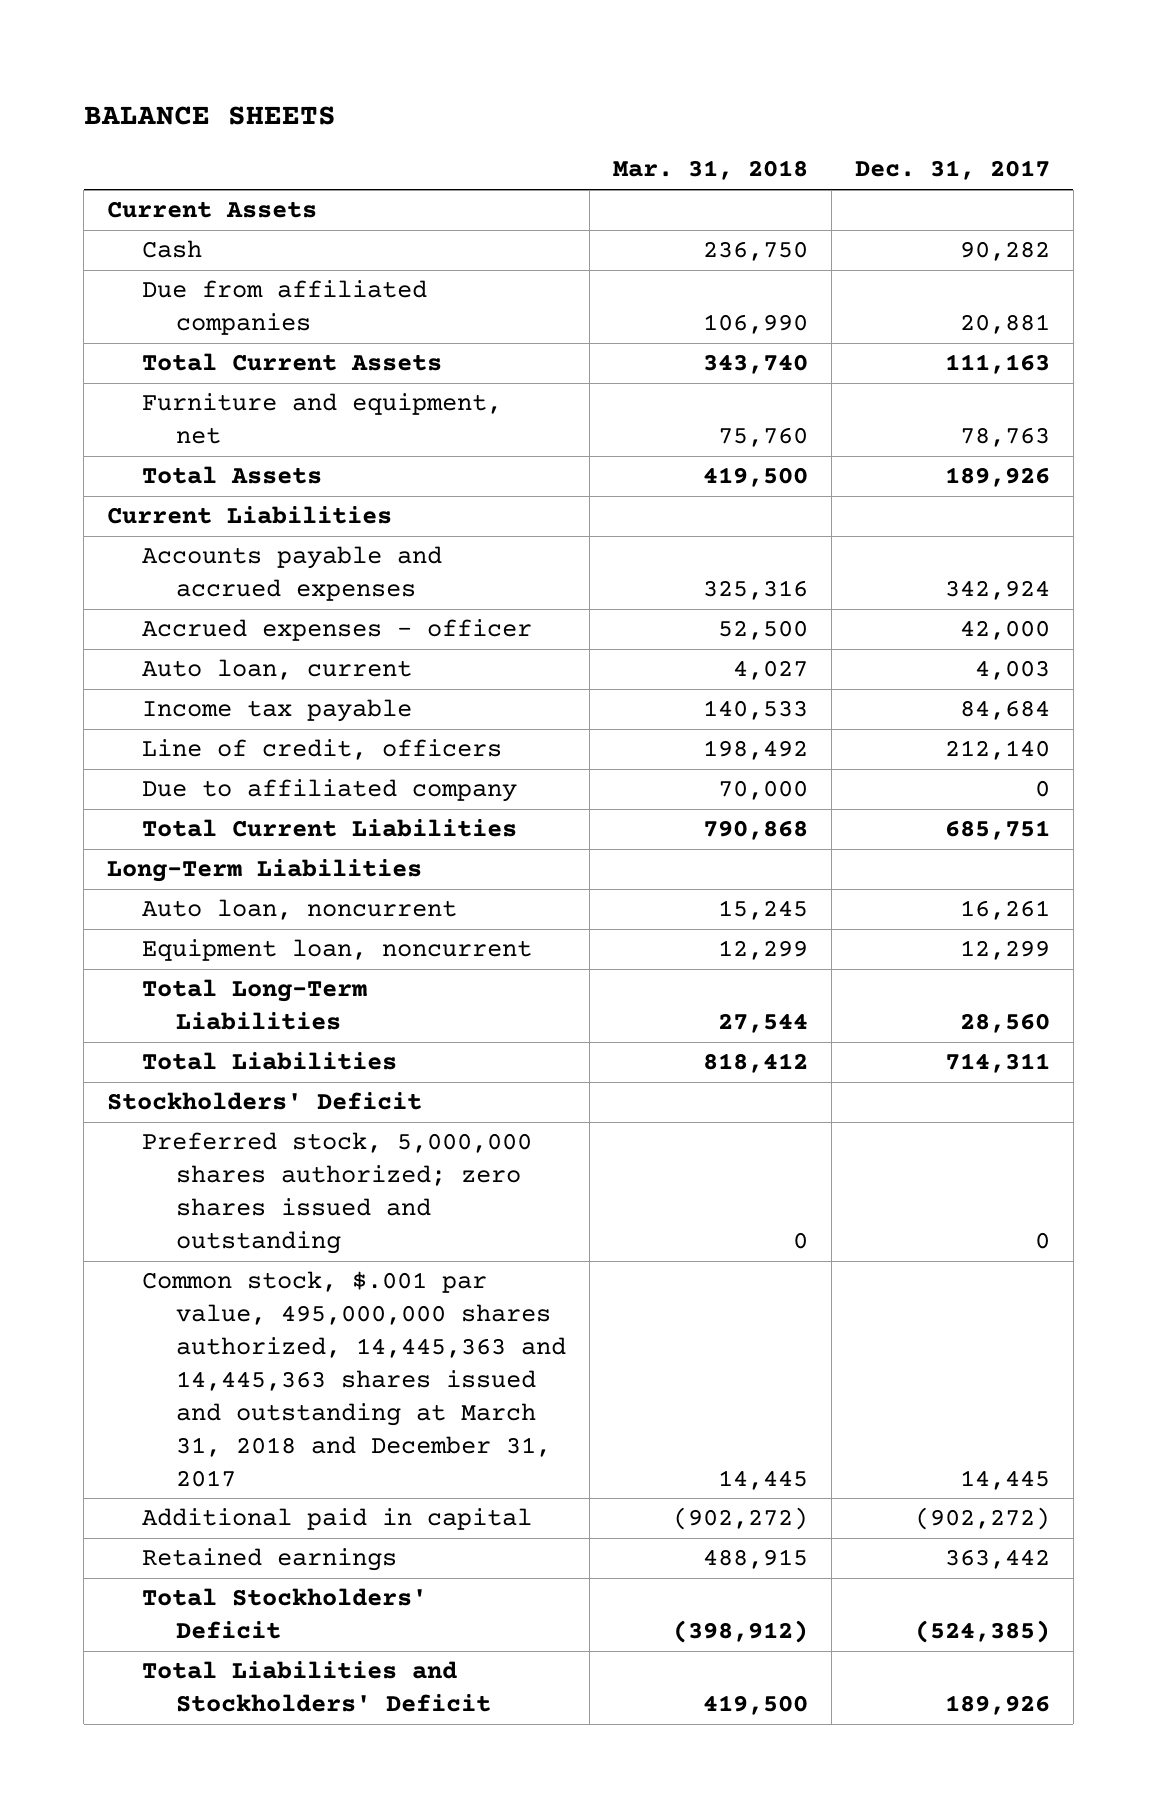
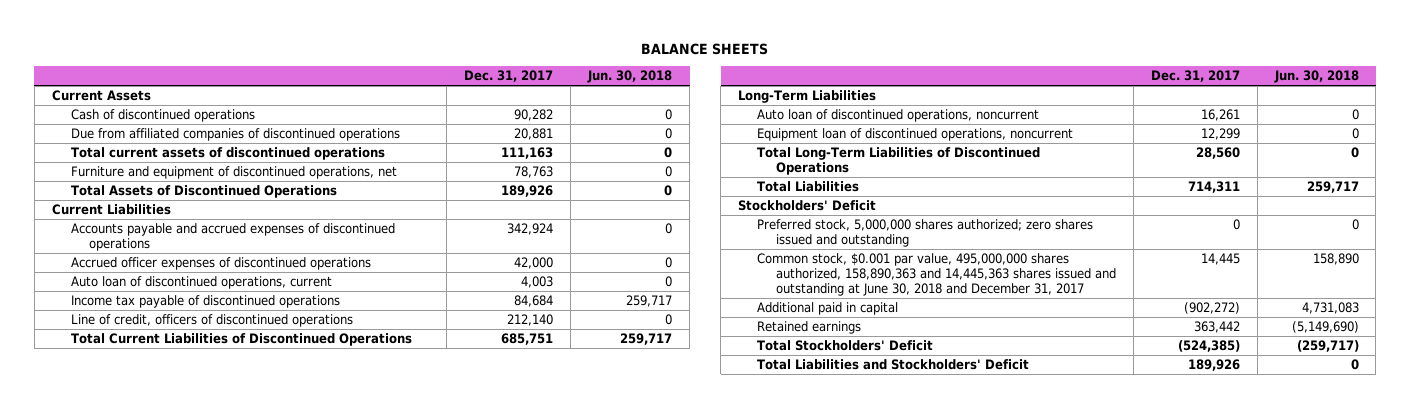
[612,160,808,181] Mar. 31, 2018 -> none
none -> [587,70,673,84] Jun. 30, 2018
[141,240,202,259] Cash -> [70,109,255,123] Cash of discontinued operations
[141,280,427,336] Due from affiliated companies -> [70,128,400,142] Due from affiliated companies of discontinued operations
[141,353,442,372] Total Current Assets -> [70,147,385,161] Total current assets of discontinued operations
[141,393,502,445] Furniture and equipment, net -> [70,166,397,180] Furniture and equipment of discontinued operations, net
[141,466,322,485] Total Assets -> [70,185,337,199] Total Assets of Discontinued Operations
[141,779,517,803] Due to affiliated company -> none
[141,546,442,602] Accounts payable and accrued expenses -> [70,223,395,252] Accounts payable and accrued expenses of discontinued operations
[141,619,532,642] Accrued expenses - officer -> [70,257,371,271] Accrued officer expenses of discontinued operations
[141,659,412,681] Auto loan, current -> [70,276,332,290] Auto loan of discontinued operations, current
[141,699,412,723] Income tax payable -> [70,295,340,309] Income tax payable of discontinued operations
[141,739,502,761] Line of credit, officers -> [70,314,353,328] Line of credit, officers of discontinued operations
[141,819,517,838] Total Current Liabilities -> [70,333,412,347] Total Current Liabilities of Discontinued Operations
[141,899,457,921] Auto loan, noncurrent -> [756,109,1039,123] Auto loan of discontinued operations, noncurrent
[141,939,532,962] Equipment loan, noncurrent -> [756,128,1073,142] Equipment loan of discontinued operations, noncurrent
[141,979,367,1031] Total Long-Term Liabilities -> [756,147,1040,176] Total Long-Term Liabilities of Discontinued Operations
[141,1271,566,1487] Common stock, $.001 par value, 495,000,000 shares authorized, 14,445,363 and 14,445,363 shares issued and outstanding at March 31, 2018 and December 31, 2017 -> [756,253,1116,297] Common stock, $0.001 par value, 495,000,000 shares authorized, 158,890,363 and 14,445,363 shares issued and outstanding at June 30, 2018 and December 31, 2017

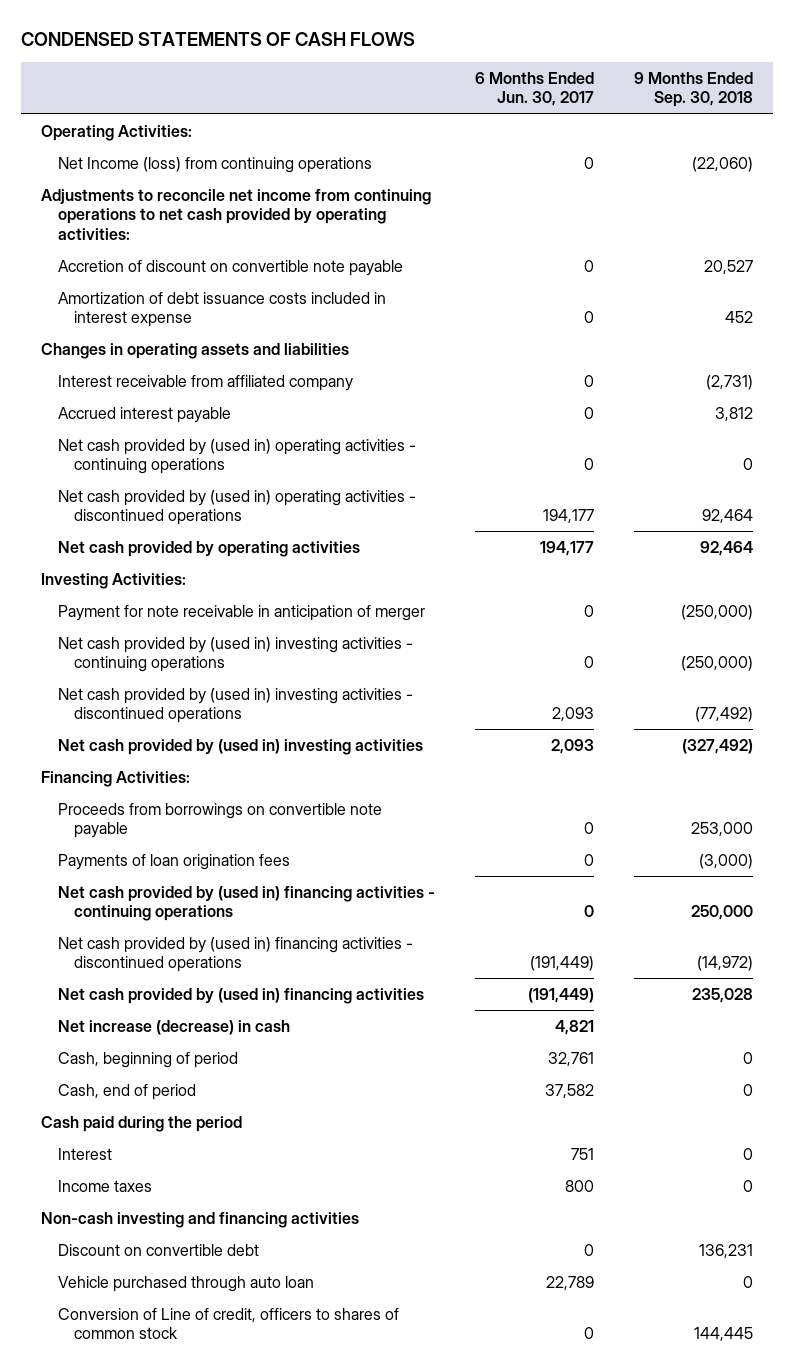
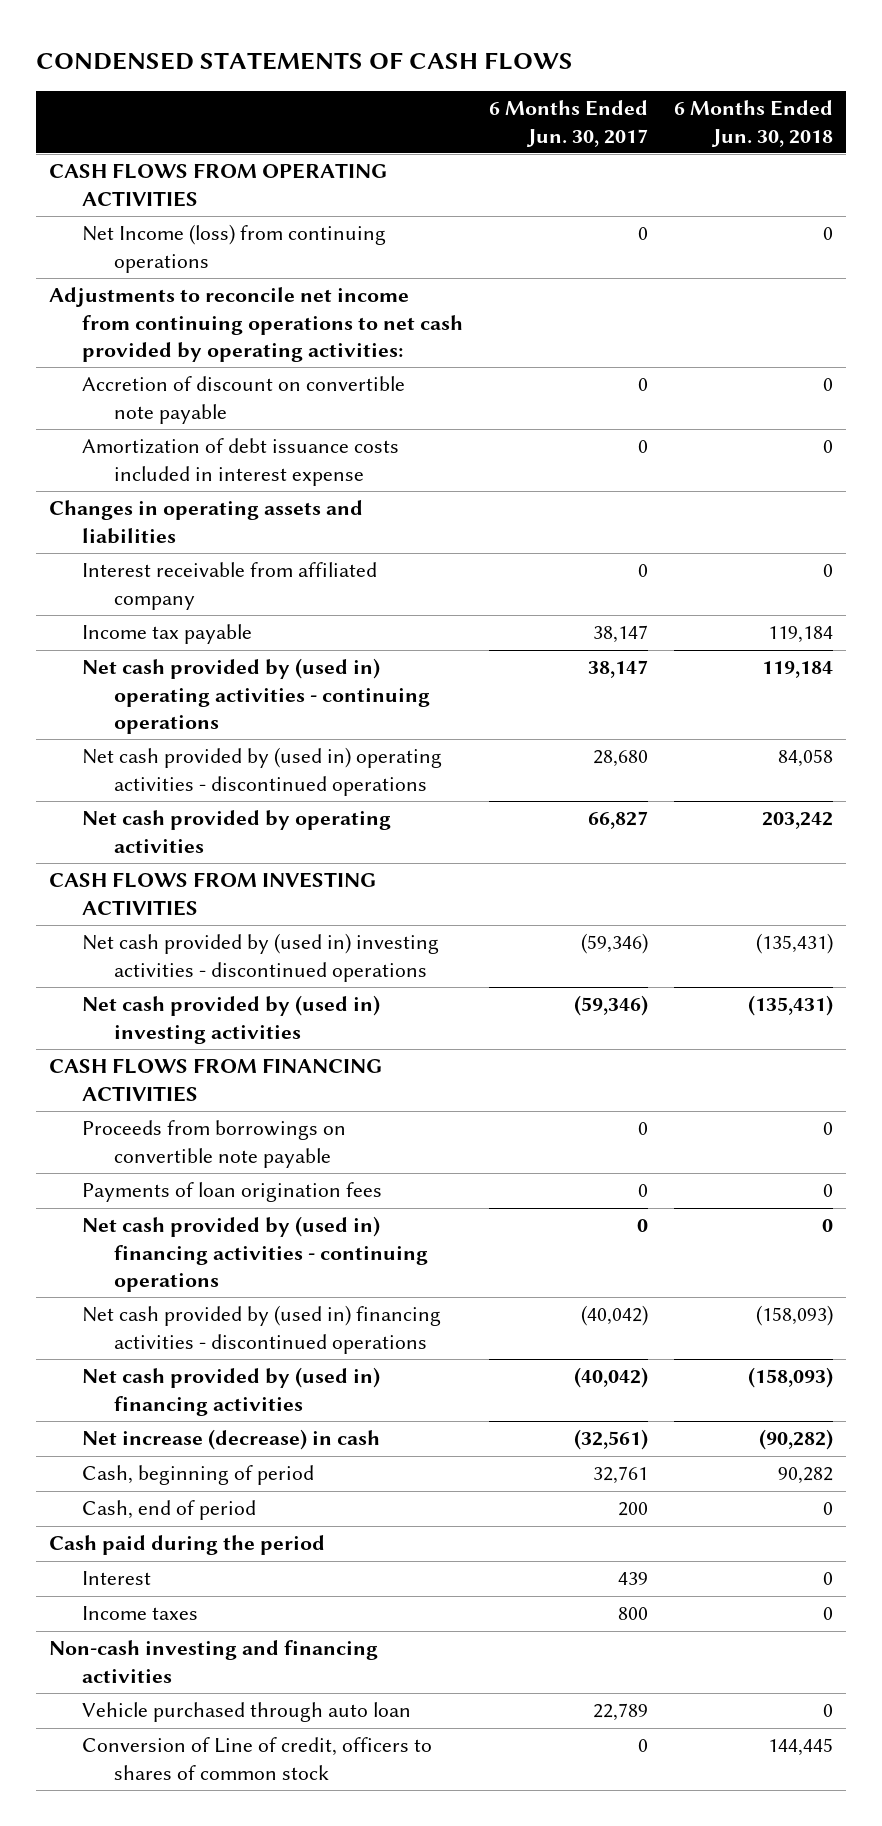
[633,71,753,108] 9 Months Ended Sep. 30, 2018 -> none
none -> [673,100,833,147] 6 Months Ended Jun. 30, 2018
[41,124,193,141] Operating Activities: -> [48,163,387,207] CASH FLOWS FROM OPERATING ACTIVITIES
[57,406,231,423] Accrued interest payable -> none
[41,572,187,589] Investing Activities: -> none
[57,604,425,621] Payment for note receivable in anticipation of merger -> none
[57,636,413,673] Net cash provided by (used in) investing activities - continuing operations -> none
none -> [81,624,252,645] Income tax payable
[583,458,594,471] 0 -> [587,660,648,679] 38,147
[542,509,594,524] 194,177 -> [592,750,648,768] 28,680
[539,540,594,556] 194,177 -> [587,811,648,830] 66,827
none -> [48,872,376,916] CASH FLOWS FROM INVESTING ACTIVITIES
[551,707,594,722] 2,093 -> [580,933,648,955] (59,346)
[550,738,594,754] 2,093 -> [573,995,648,1017] (59,346)
[41,770,191,787] Financing Activities: -> [48,1058,382,1102] CASH FLOWS FROM FINANCING ACTIVITIES
[529,956,594,972] (191,449) -> [580,1305,648,1327] (40,042)
[527,987,594,1003] (191,449) -> [573,1367,648,1389] (40,042)
[554,1019,594,1035] 4,821 -> [573,1429,648,1451] (32,561)
[544,1083,594,1098] 37,582 -> [617,1502,648,1517] 200
[570,1147,594,1160] 751 -> [617,1572,648,1586] 439
[57,1243,259,1256] Discount on convertible debt -> none

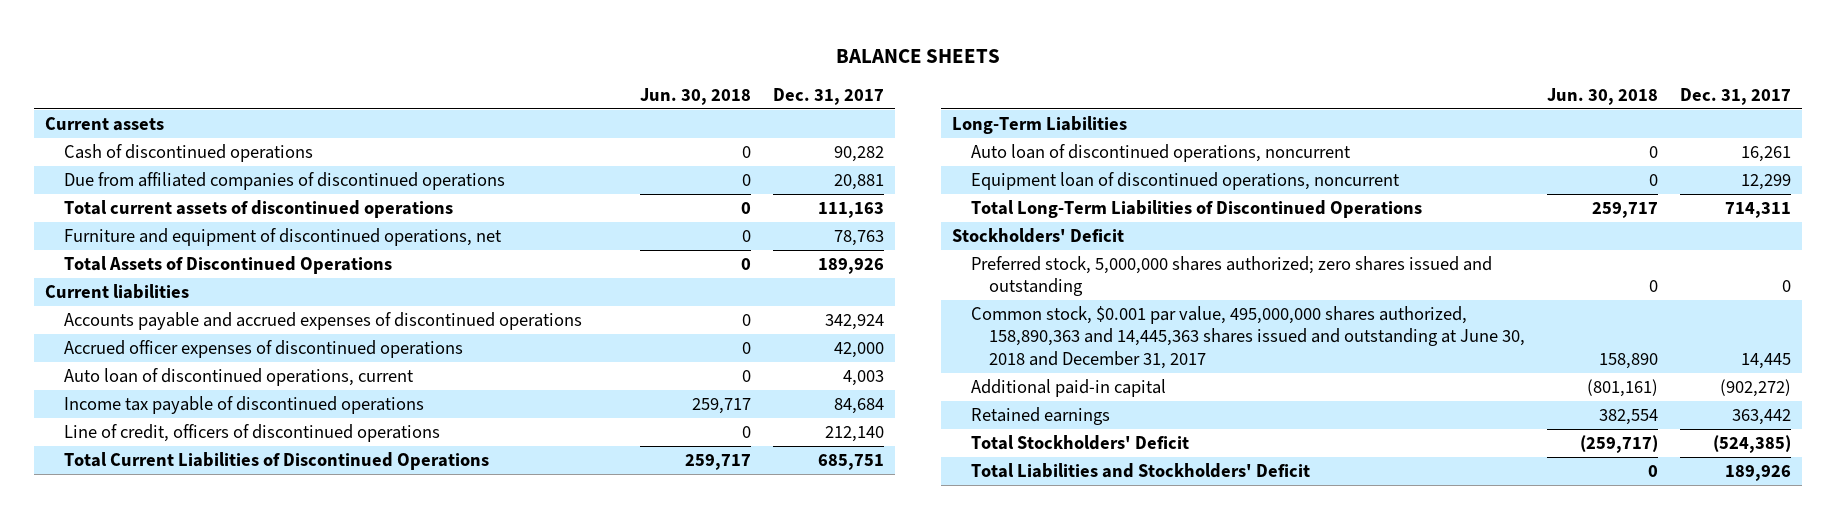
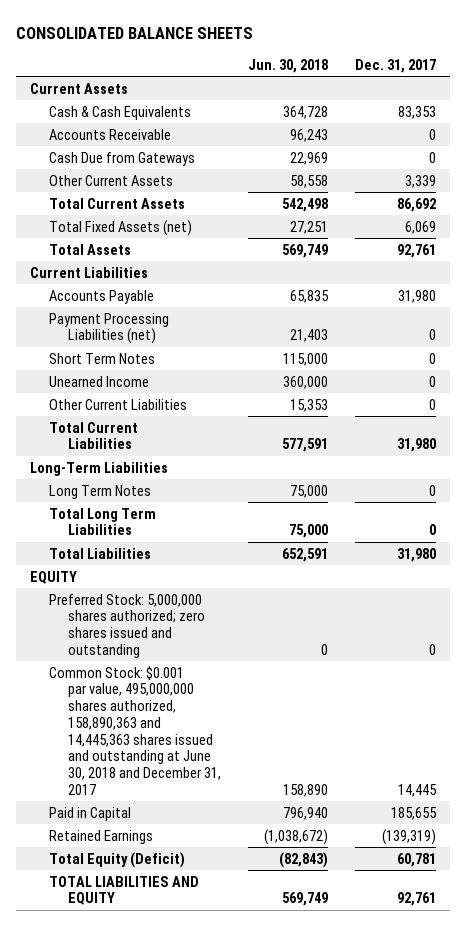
[835,48,1000,63] BALANCE SHEETS -> [16,26,254,39] CONSOLIDATED BALANCE SHEETS
[63,171,505,190] Due from affiliated companies of discontinued operations -> none
[63,227,502,246] Furniture and equipment of discontinued operations, net -> none
[63,339,463,358] Accrued officer expenses of discontinued operations -> none
[63,367,414,386] Auto loan of discontinued operations, current -> none
[63,395,424,414] Income tax payable of discontinued operations -> none
[63,423,440,442] Line of credit, officers of discontinued operations -> none
[45,116,165,131] Current assets -> [29,82,128,94] Current Assets
[63,143,313,162] Cash of discontinued operations -> [48,105,191,120] Cash & Cash Equivalents
[742,145,752,158] 0 -> [282,105,328,119] 364,728
[834,145,885,162] 90,282 -> [398,105,437,119] 83,353
none -> [48,128,171,140] Accounts Receivable
none -> [48,151,195,166] Cash Due from Gateways
none -> [48,174,173,186] Other Current Assets
[63,199,453,218] Total current assets of discontinued operations -> [48,197,185,209] Total Current Assets
[741,201,752,214] 0 -> [281,197,328,212] 542,498
[818,201,885,218] 111,163 -> [397,197,437,212] 86,692
none -> [48,219,192,236] Total Fixed Assets (net)
[63,255,392,274] Total Assets of Discontinued Operations -> [48,243,131,255] Total Assets
[741,257,752,270] 0 -> [281,243,328,258] 569,749
[818,257,885,274] 189,926 -> [397,243,437,258] 92,761
[45,283,190,299] Current liabilities -> [29,266,148,278] Current Liabilities
[63,311,582,330] Accounts payable and accrued expenses of discontinued operations -> [48,289,154,304] Accounts Payable
[742,313,752,326] 0 -> [289,289,329,303] 65,835
[825,313,885,330] 342,924 -> [398,289,437,303] 31,980
none -> [48,312,169,345] Payment Processing Liabilities (net)
none -> [48,352,155,364] Short Term Notes
none -> [48,375,149,387] Unearned Income
none -> [48,398,187,410] Other Current Liabilities
[63,451,489,470] Total Current Liabilities of Discontinued Operations -> [48,421,138,450] Total Current Liabilities
[685,453,752,470] 259,717 -> [281,438,328,453] 577,591
[818,453,885,470] 685,751 -> [397,438,437,453] 31,980
[970,143,1351,162] Auto loan of discontinued operations, noncurrent -> none
[970,171,1400,190] Equipment loan of discontinued operations, noncurrent -> none
none -> [48,484,151,499] Long Term Notes
[970,199,1422,218] Total Long-Term Liabilities of Discontinued Operations -> [48,507,156,536] Total Long Term Liabilities
[1592,201,1659,218] 259,717 -> [288,524,328,539] 75,000
[1724,201,1791,218] 714,311 -> [429,524,437,536] 0
none -> [48,547,151,559] Total Liabilities
[951,227,1124,243] Stockholders' Deficit -> [29,570,77,584] EQUITY
[970,255,1492,297] Preferred stock, 5,000,000 shares authorized; zero shares issued and outstanding -> [48,593,205,658] Preferred Stock: 5,000,000 shares authorized; zero shares issued and outstanding
[970,305,1526,370] Common stock, $0.001 par value, 495,000,000 shares authorized, 158,890,363 and 14,445,363 shares issued and outstanding at June 30, 2018 and December 31, 2017 -> [48,665,221,795] Common Stock: $0.001 par value, 495,000,000 shares authorized, 158,890,363 and 14,445,363 shares issued and outstanding at June 30, 2018 and December 31, 2017
[970,378,1166,397] Additional paid-in capital -> [48,806,131,821] Paid in Capital
[1587,378,1659,397] (801,161) -> [282,806,328,820] 796,940
[1719,378,1791,397] (902,272) -> [391,806,438,820] 185,655
[970,406,1110,425] Retained earnings -> [48,829,153,844] Retained Earnings
[1599,408,1659,425] 382,554 -> [263,828,328,845] (1,038,672)
[1731,408,1791,425] 363,442 -> [382,828,437,845] (139,319)
[970,434,1189,450] Total Stockholders' Deficit -> [48,851,185,868] Total Equity (Deficit)
[1580,434,1659,453] (259,717) -> [278,851,328,868] (82,843)
[1712,434,1791,453] (524,385) -> [397,852,437,867] 60,781
[970,462,1310,478] Total Liabilities and Stockholders' Deficit -> [48,875,199,906] TOTAL LIABILITIES AND EQUITY
[1648,464,1659,477] 0 -> [281,892,328,907] 569,749
[1724,464,1791,481] 189,926 -> [397,892,437,907] 92,761

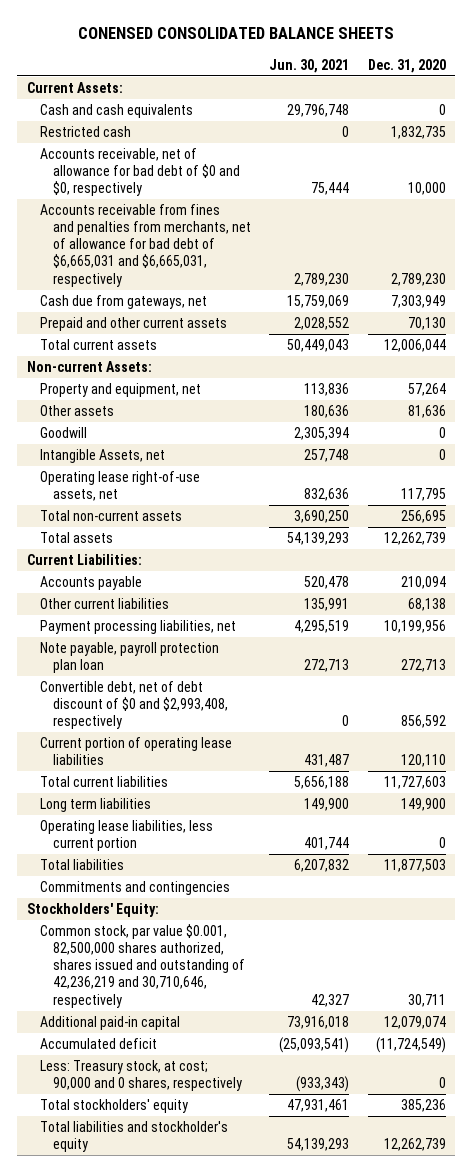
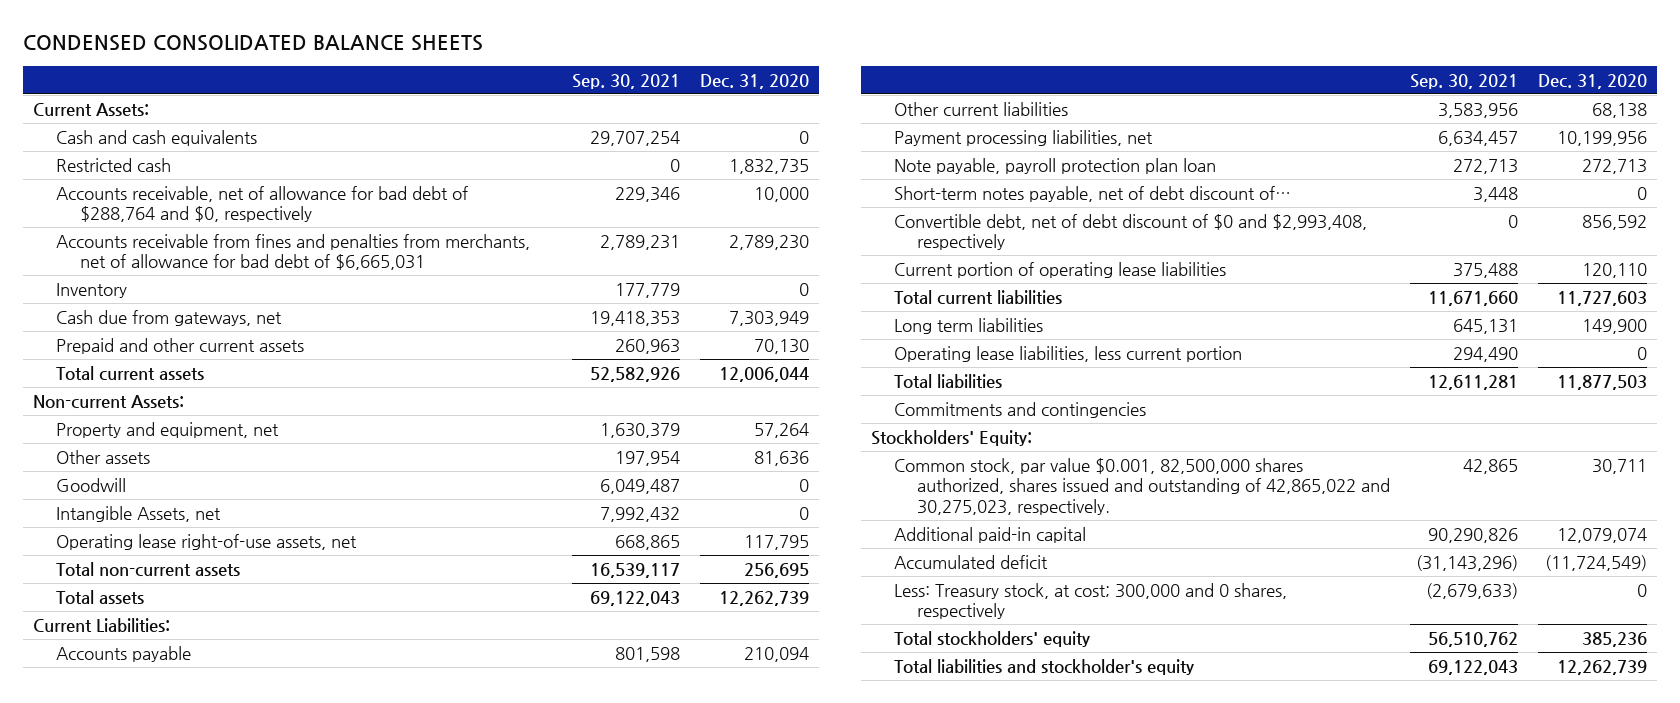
[78,27,395,40] CONENSED CONSOLIDATED BALANCE SHEETS -> [23,35,484,52] CONDENSED CONSOLIDATED BALANCE SHEETS
[269,58,350,73] Jun. 30, 2021 -> none
none -> [572,73,681,89] Sep. 30, 2021
[39,148,240,197] Accounts receivable, net of allowance for bad debt of $0 and $0, respectively -> [56,185,469,223] Accounts receivable, net of allowance for bad debt of $288,764 and $0, respectively
[39,204,251,287] Accounts receivable from fines and penalties from merchants, net of allowance for bad debt of $6,665,031 and $6,665,031, respectively -> [56,233,531,271] Accounts receivable from fines and penalties from merchants, net of allowance for bad debt of $6,665,031
none -> [56,282,128,298] Inventory
none -> [894,185,1292,202] Short-term notes payable, net of debt discount of…
[39,924,245,1008] Common stock, par value $0.001, 82,500,000 shares authorized, shares issued and outstanding of 42,236,219 and 30,710,646, respectively -> [894,457,1391,516] Common stock, par value $0.001, 82,500,000 shares authorized, shares issued and outstanding of 42,865,022 and 30,275,023, respectively.
[39,1060,242,1092] Less: Treasury stock, at cost; 90,000 and 0 shares, respectively -> [894,582,1288,620] Less: Treasury stock, at cost; 300,000 and 0 shares, respectively

